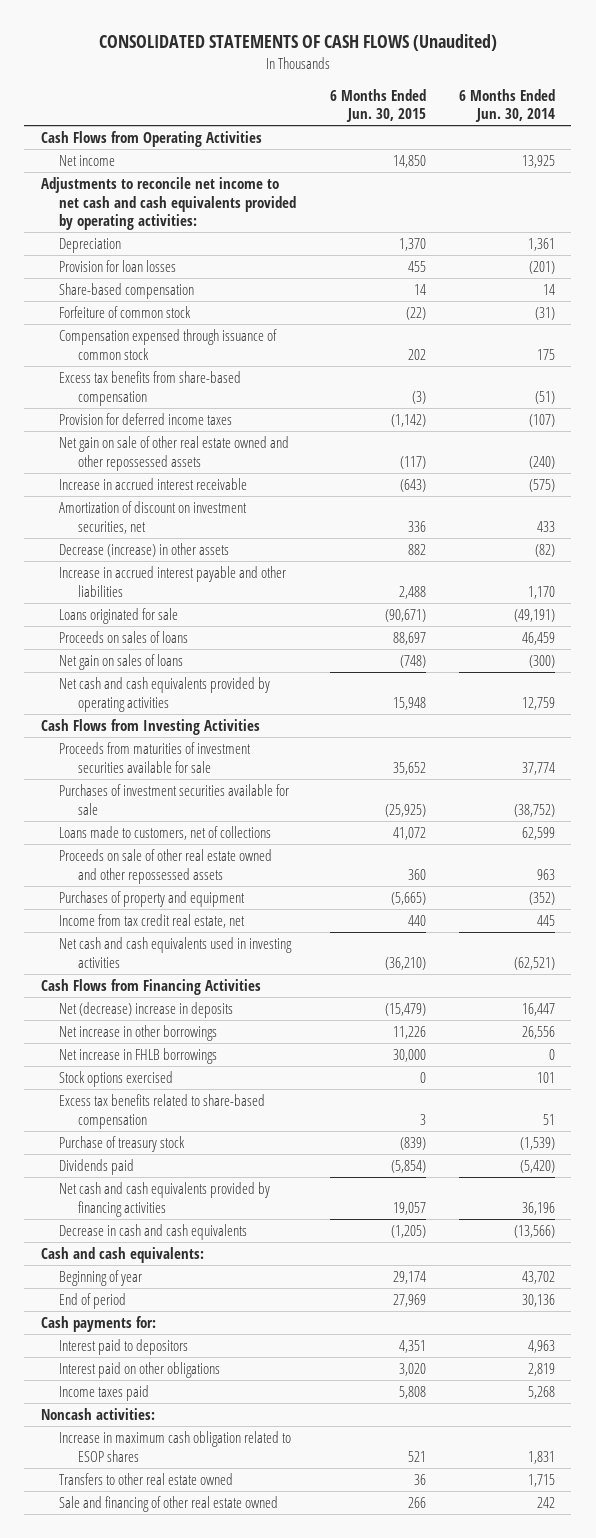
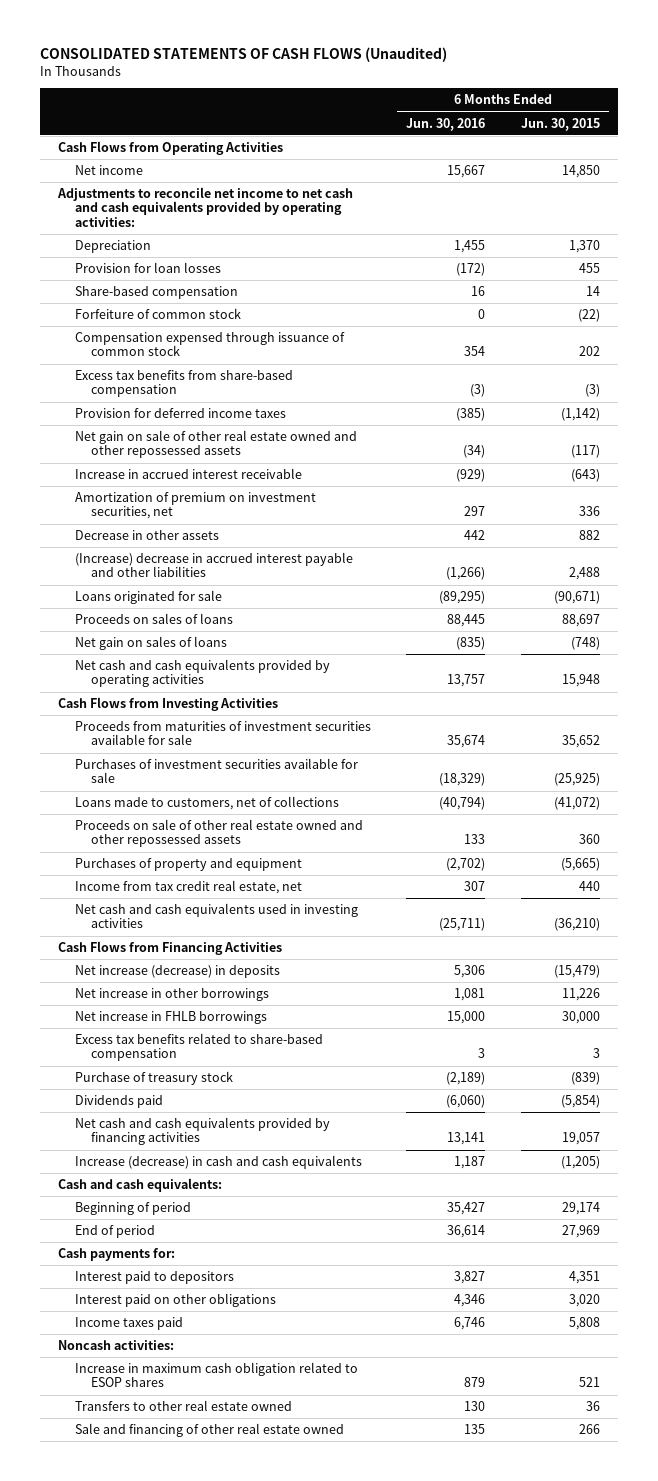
[458,88,555,123] 6 Months Ended Jun. 30, 2014 -> none
none -> [406,117,486,131] Jun. 30, 2016
[59,500,248,534] Amortization of discount on investment securities, net -> [74,492,316,520] Amortization of premium on investment securities, net
[59,542,230,557] Decrease (increase) in other assets -> [74,530,219,541] Decrease in other assets
[59,565,287,597] Increase in accrued interest payable and other liabilities -> [74,552,353,578] (Increase) decrease in accrued interest payable and other liabilities
[392,826,426,840] 41,072 -> [553,797,600,811] (41,072)
[59,1001,234,1018] Net (decrease) increase in deposits -> [74,965,280,979] Net increase (decrease) in deposits
[59,1070,174,1087] Stock options exercised -> none
[59,1223,248,1240] Decrease in cash and cash equivalents -> [74,1155,362,1170] Increase (decrease) in cash and cash equivalents
[59,1269,143,1286] Beginning of year -> [74,1202,191,1216] Beginning of period

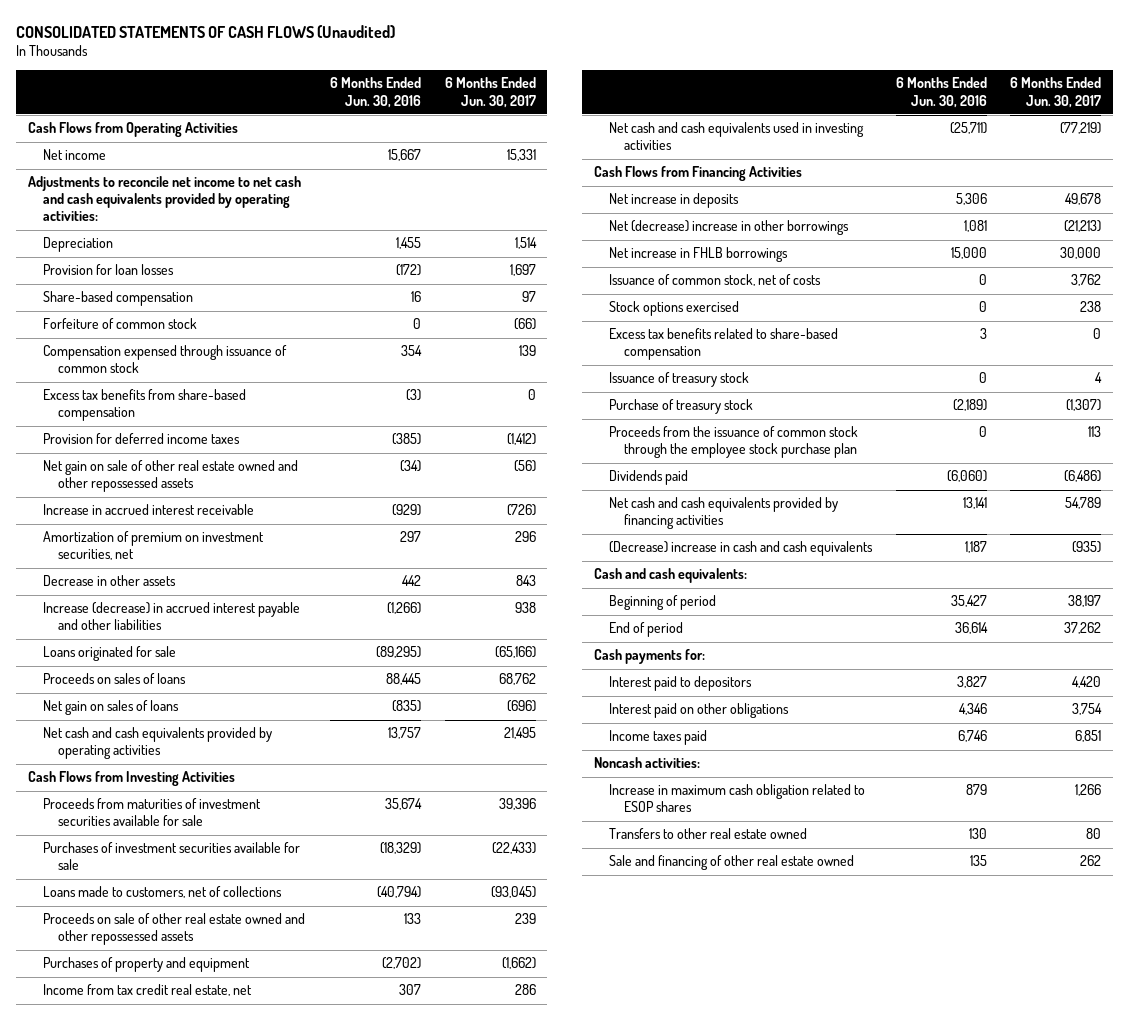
[520,117,600,131] Jun. 30, 2015 -> none
none -> [444,77,536,108] 6 Months Ended Jun. 30, 2017
[74,552,353,578] (Increase) decrease in accrued interest payable and other liabilities -> [43,602,301,631] Increase (decrease) in accrued interest payable and other liabilities
[74,965,280,979] Net increase (decrease) in deposits -> [608,193,739,209] Net increase in deposits
[74,988,269,1002] Net increase in other borrowings -> [608,220,849,236] Net (decrease) increase in other borrowings
none -> [608,274,821,287] Issuance of common stock, net of costs
none -> [608,301,739,317] Stock options exercised
none -> [608,372,749,388] Issuance of treasury stock
none -> [608,426,858,459] Proceeds from the issuance of common stock through the employee stock purchase plan
[74,1155,362,1170] Increase (decrease) in cash and cash equivalents -> [608,541,873,557] (Decrease) increase in cash and cash equivalents

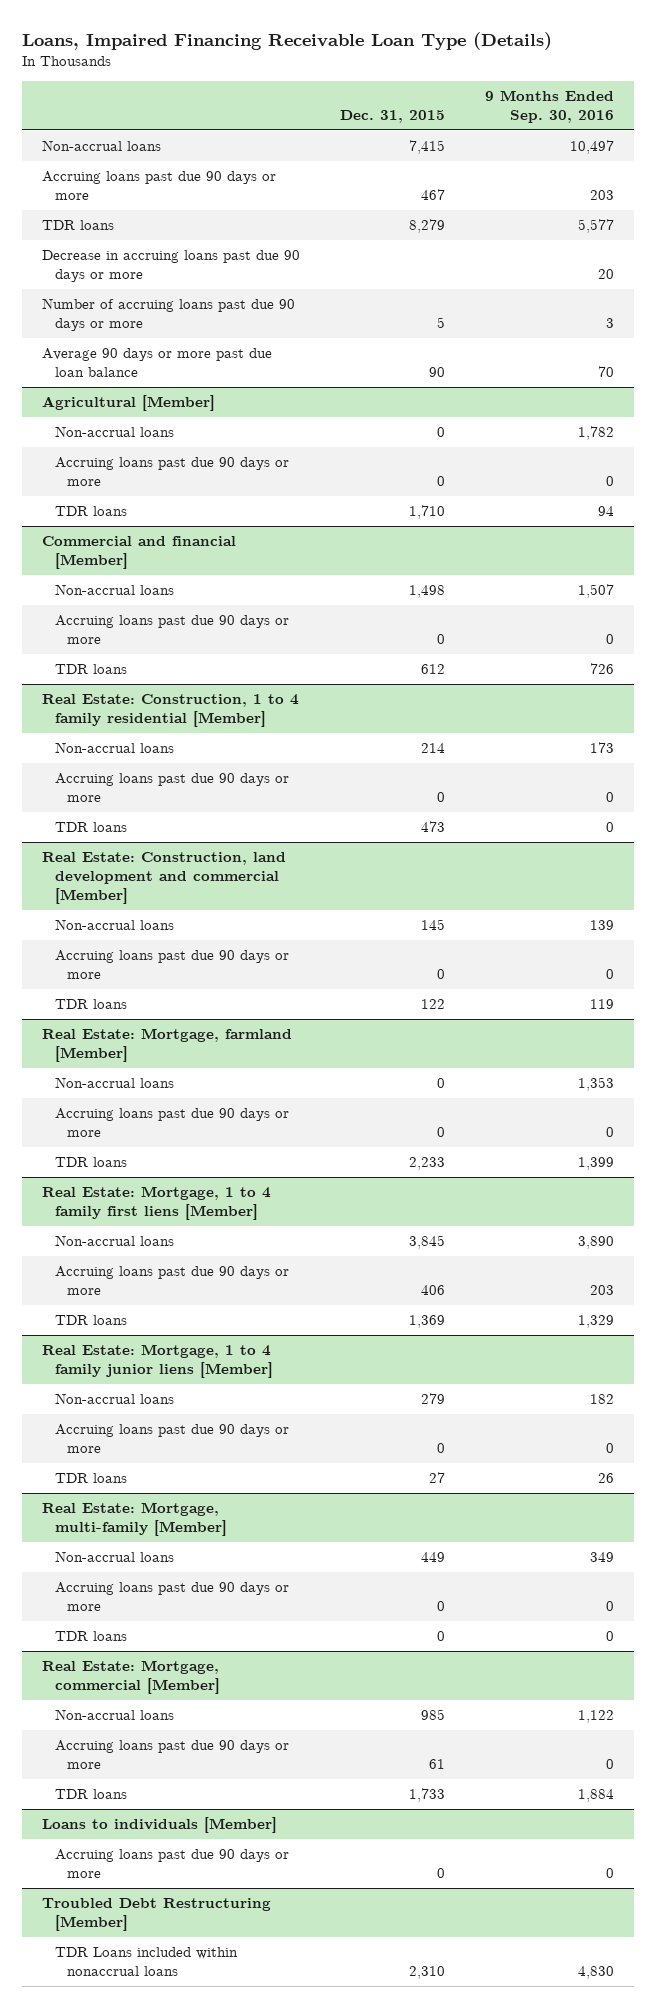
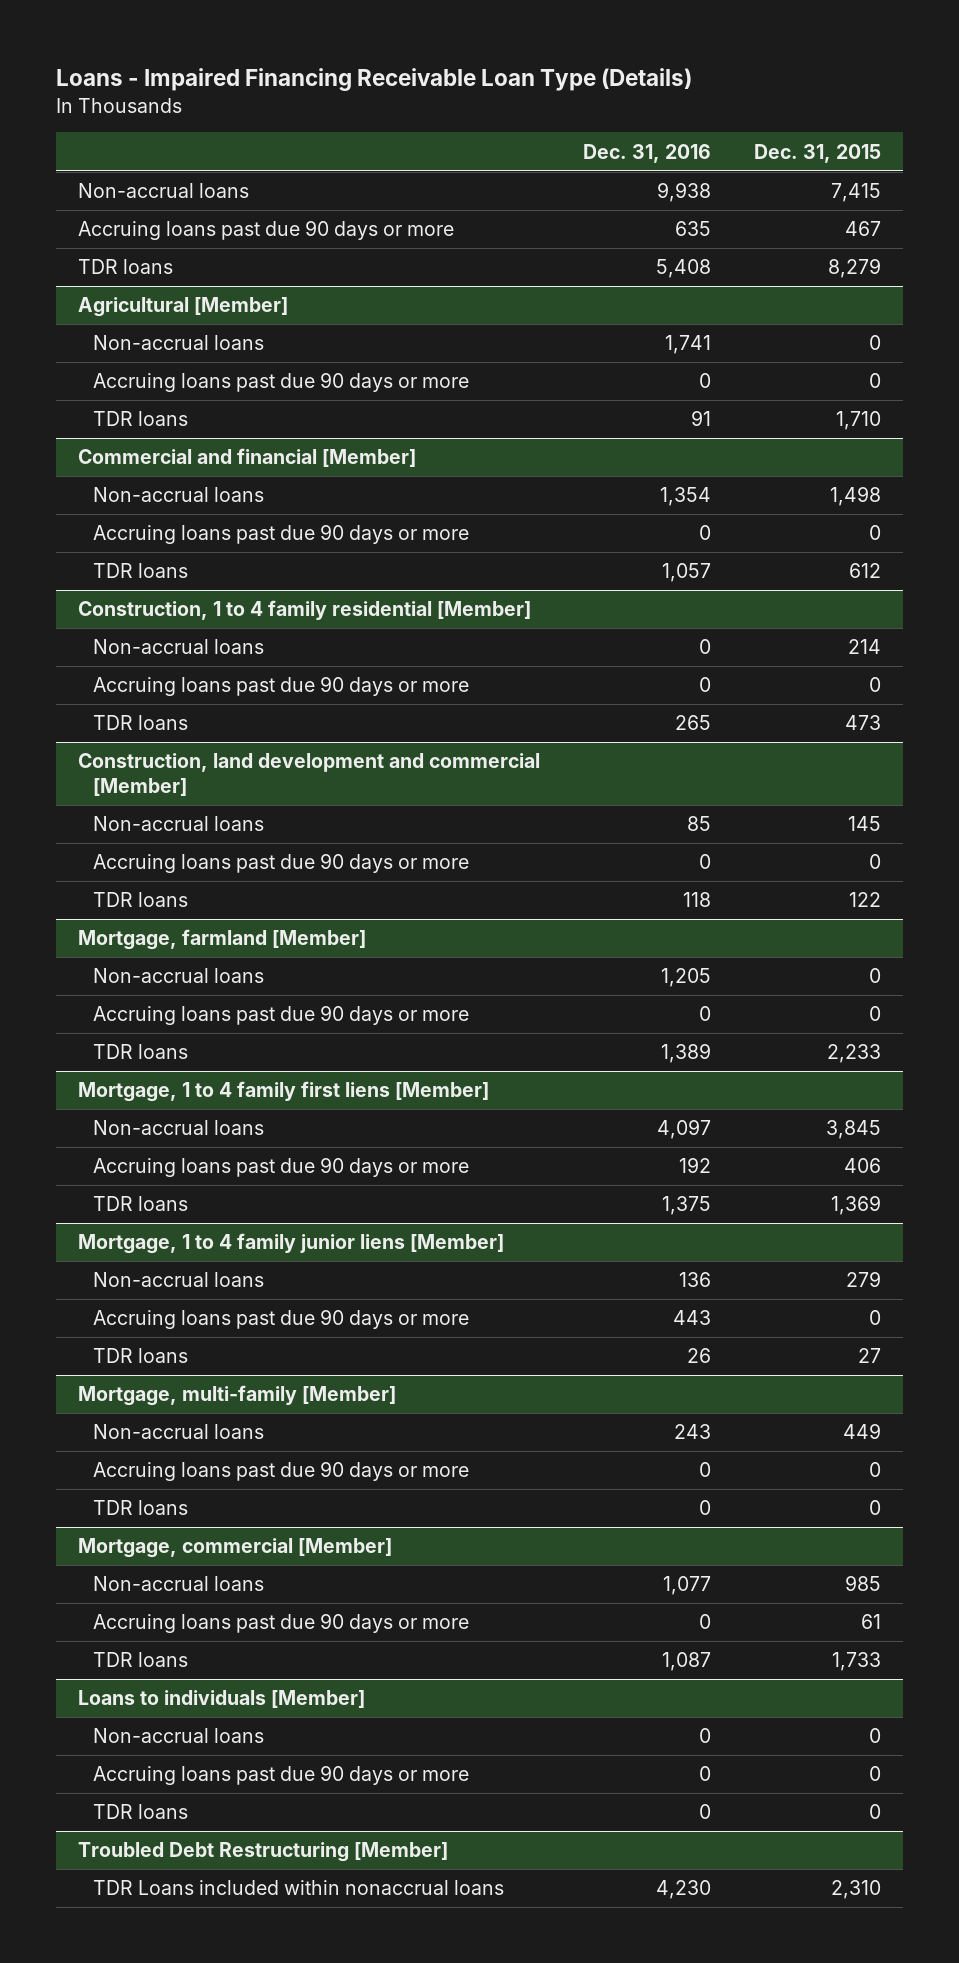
[22,31,553,50] Loans, Impaired Financing Receivable Loan Type (Details) -> [56,68,693,92] Loans - Impaired Financing Receivable Loan Type (Details)
[484,90,614,124] 9 Months Ended Sep. 30, 2016 -> none
none -> [583,143,712,163] Dec. 31, 2016
[41,250,300,283] Decrease in accruing loans past due 90 days or more -> none
[41,298,295,332] Number of accruing loans past due 90 days or more -> none
[41,348,272,378] Average 90 days or more past due loan balance -> none
[41,694,299,728] Real Estate: Construction, 1 to 4 family residential [Member] -> [77,600,531,621] Construction, 1 to 4 family residential [Member]
[41,852,286,905] Real Estate: Construction, land development and commercial [Member] -> [77,753,540,797] Construction, land development and commercial [Member]
[41,1028,292,1063] Real Estate: Mortgage, farmland [Member] -> [77,929,366,951] Mortgage, farmland [Member]
[41,1186,271,1221] Real Estate: Mortgage, 1 to 4 family first liens [Member] -> [77,1081,489,1103] Mortgage, 1 to 4 family first liens [Member]
[41,1344,273,1379] Real Estate: Mortgage, 1 to 4 family junior liens [Member] -> [77,1233,504,1255] Mortgage, 1 to 4 family junior liens [Member]
[41,1502,227,1537] Real Estate: Mortgage, multi-family [Member] -> [77,1385,396,1407] Mortgage, multi-family [Member]
[41,1660,220,1695] Real Estate: Mortgage, commercial [Member] -> [77,1538,392,1559] Mortgage, commercial [Member]
none -> [92,1728,264,1744] Non-accrual loans
none -> [92,1804,188,1820] TDR loans

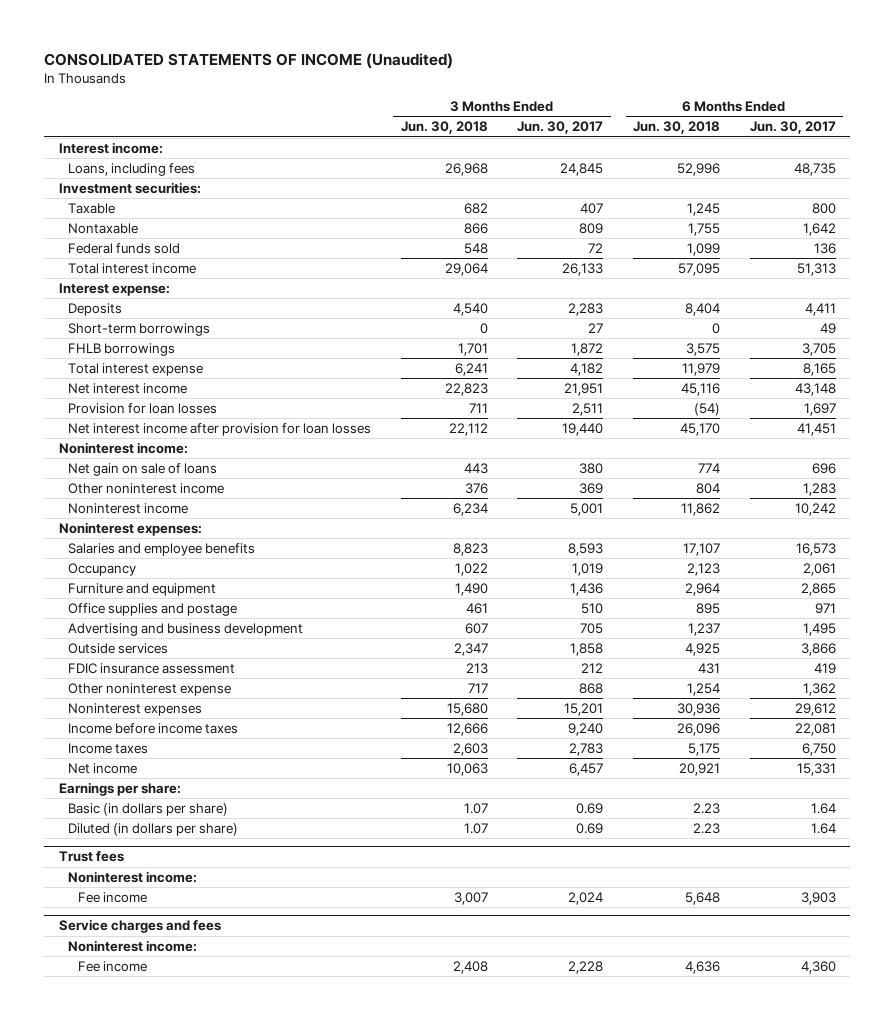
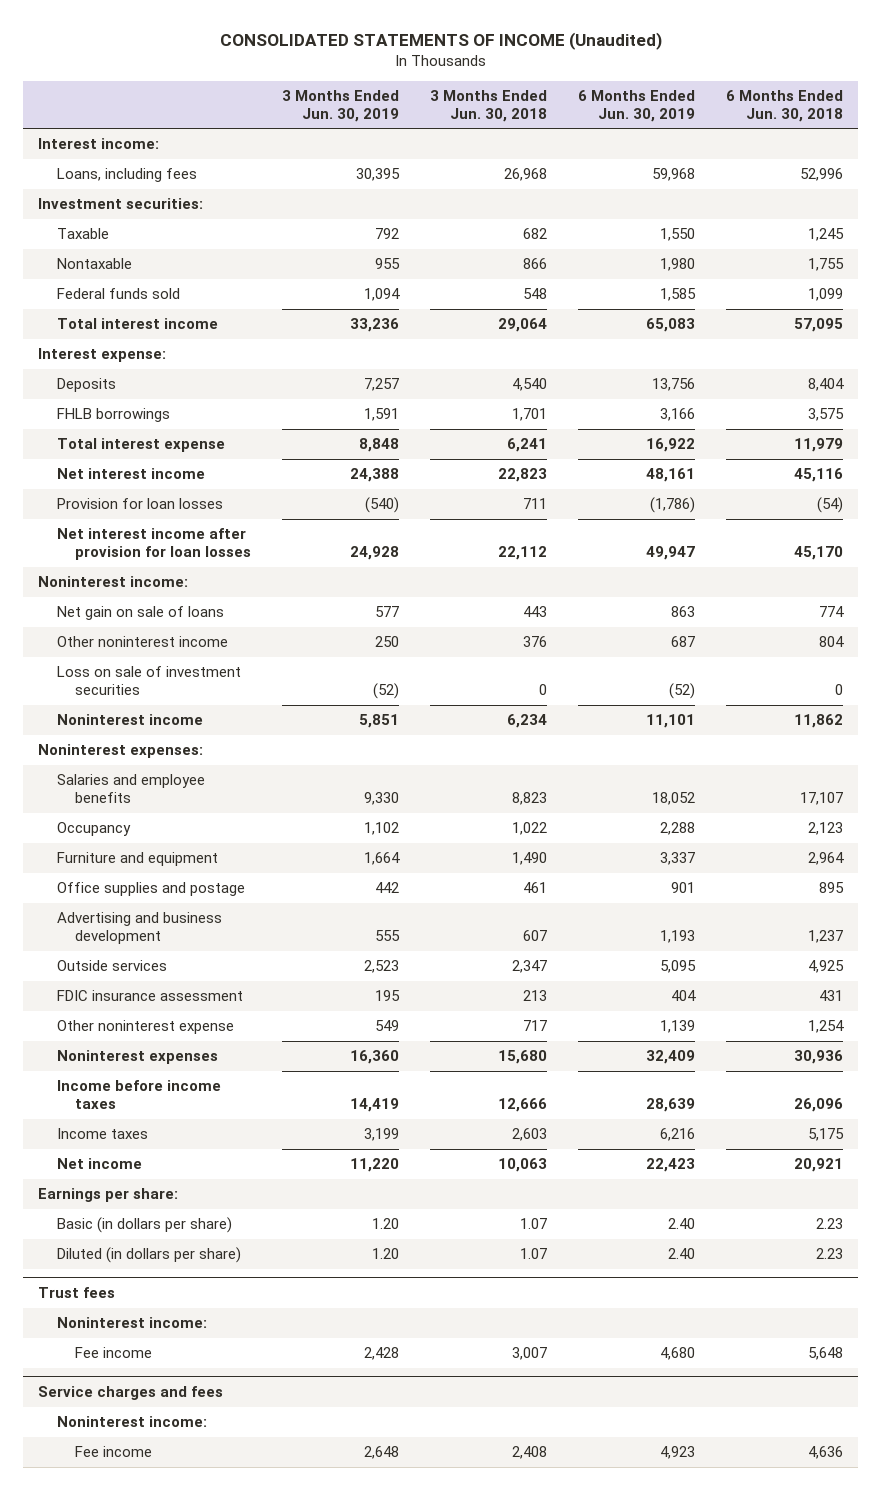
[517,121,604,135] Jun. 30, 2017 -> none
[749,121,836,135] Jun. 30, 2017 -> none
none -> [281,89,399,122] 3 Months Ended Jun. 30, 2019
none -> [577,89,695,122] 6 Months Ended Jun. 30, 2019
[68,322,211,336] Short-term borrowings -> none
none -> [56,666,241,696] Loss on sale of investment securities

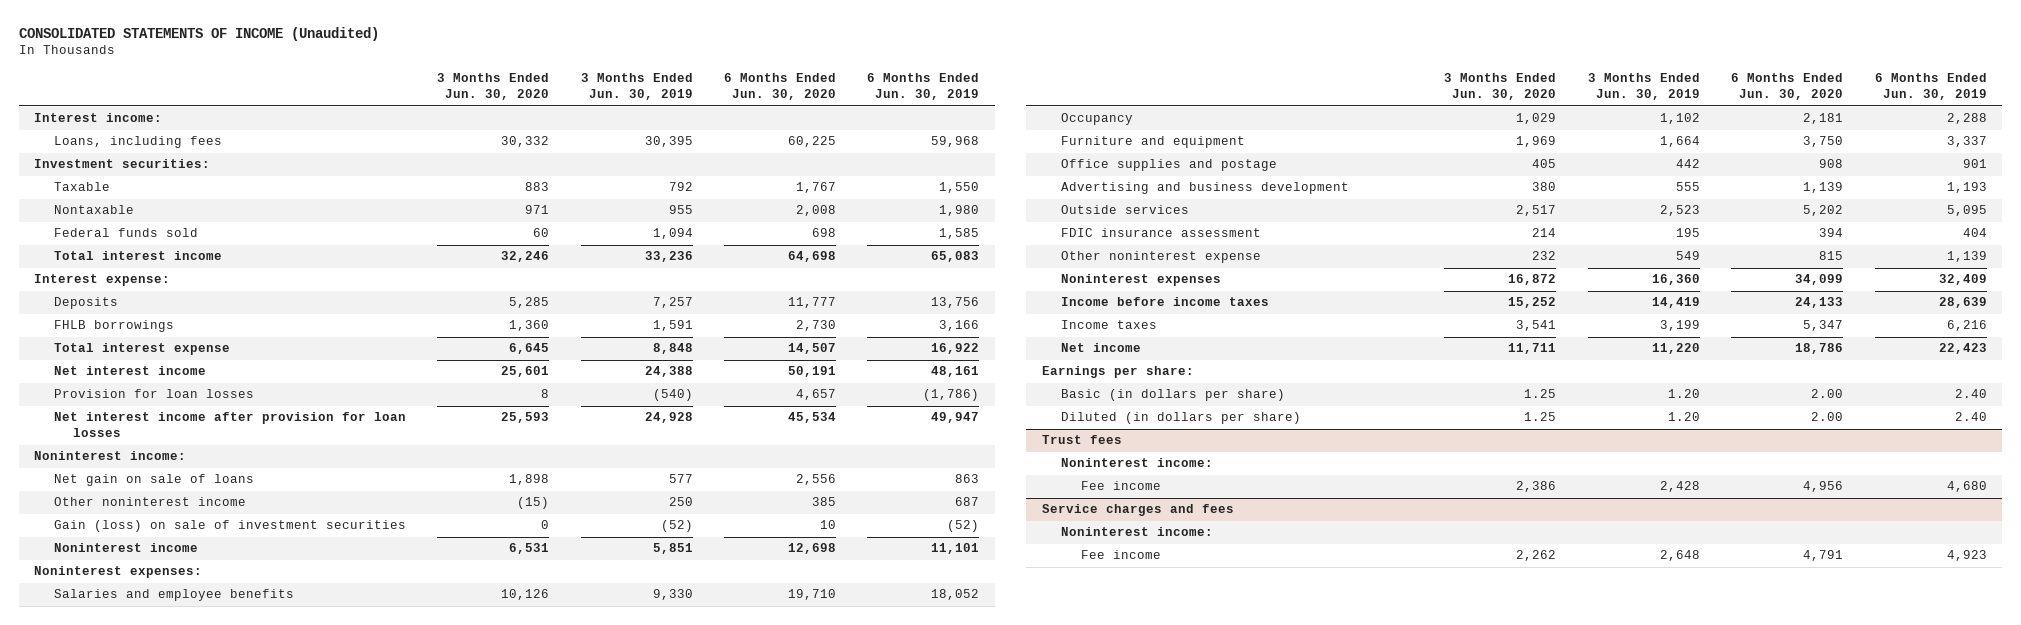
[429,89,547,122] 3 Months Ended Jun. 30, 2018 -> none
[725,89,843,122] 6 Months Ended Jun. 30, 2018 -> none
none -> [437,73,550,101] 3 Months Ended Jun. 30, 2020
none -> [723,73,836,101] 6 Months Ended Jun. 30, 2020
[56,666,241,696] Loss on sale of investment securities -> [53,520,406,533] Gain (loss) on sale of investment securities

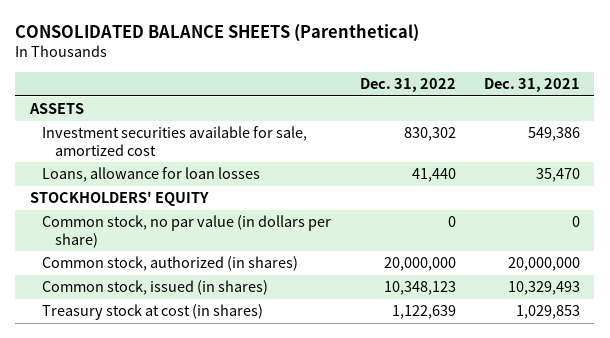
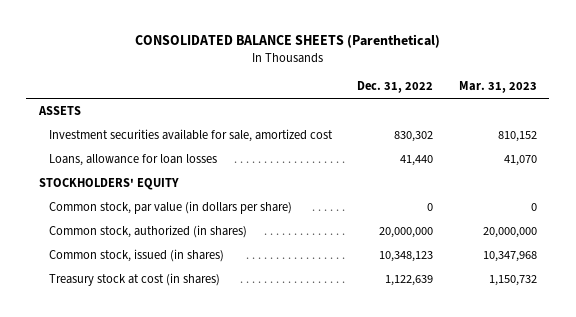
[484,78,581,93] Dec. 31, 2021 -> none
none -> [458,81,537,94] Mar. 31, 2023
[42,215,332,248] Common stock, no par value (in dollars per share) -> [49,200,293,214] Common stock, par value (in dollars per share)

